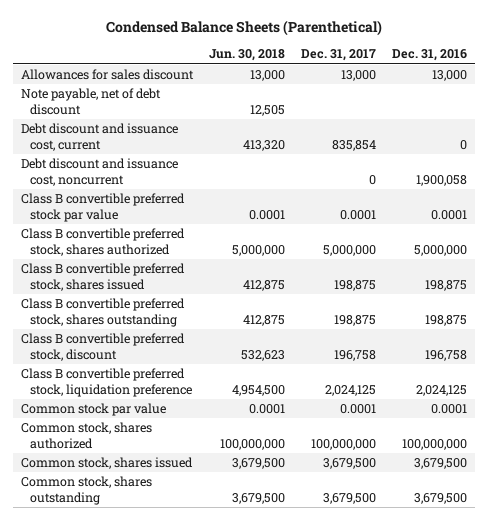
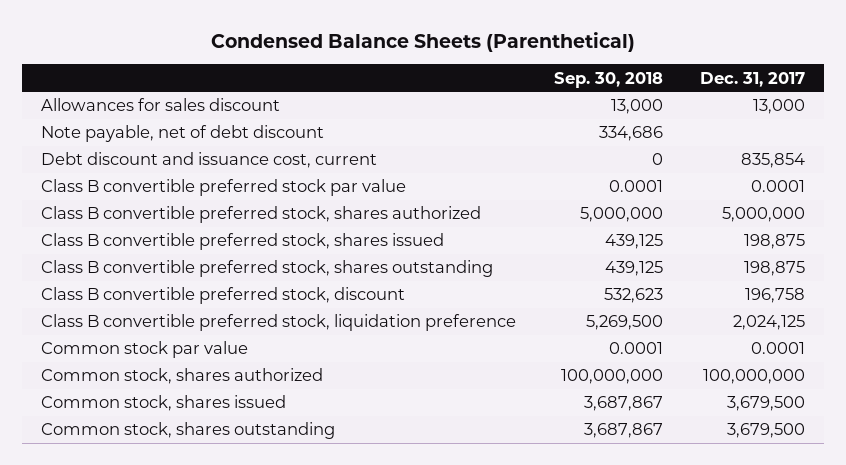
[208,49,285,62] Jun. 30, 2018 -> none
[392,49,468,62] Dec. 31, 2016 -> none
none -> [553,71,663,88] Sep. 30, 2018
[20,158,178,187] Debt discount and issuance cost, noncurrent -> none

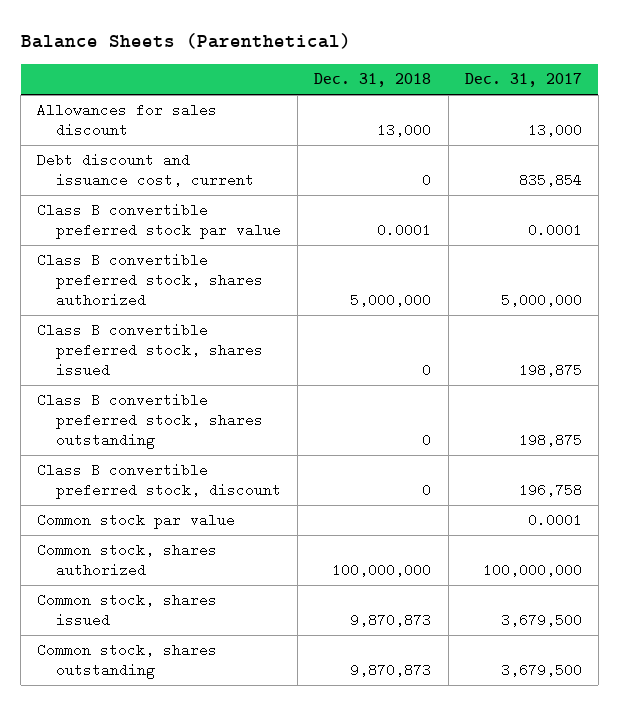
[211,31,636,52] Condensed Balance Sheets (Parenthetical) -> [20,32,351,49] Balance Sheets (Parenthetical)
[553,71,663,88] Sep. 30, 2018 -> none
none -> [314,73,432,88] Dec. 31, 2018
[40,125,324,143] Note payable, net of debt discount -> none
[40,314,516,332] Class B convertible preferred stock, liquidation preference -> none

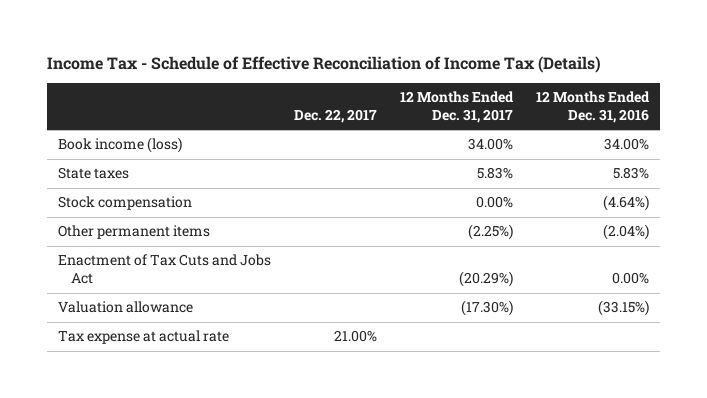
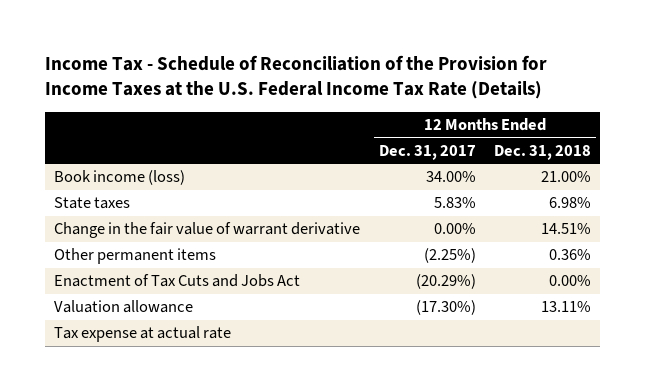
[46,55,601,73] Income Tax - Schedule of Effective Reconciliation of Income Tax (Details) -> [44,55,547,100] Income Tax - Schedule of Reconciliation of the Provision for Income Taxes at the U.S. Federal Income Tax Rate (Details)
[294,109,378,124] Dec. 22, 2017 -> none
[535,91,650,124] 12 Months Ended Dec. 31, 2016 -> none
none -> [494,144,592,160] Dec. 31, 2018
[58,196,193,211] Stock compensation -> none
none -> [53,222,360,239] Change in the fair value of warrant derivative

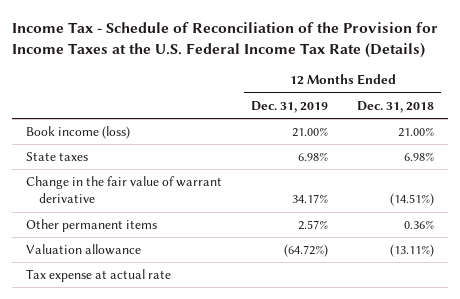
[378,144,476,160] Dec. 31, 2017 -> none
none -> [251,100,329,113] Dec. 31, 2019
[541,223,592,235] 14.51% -> [390,193,435,207] (14.51%)
[53,274,300,288] Enactment of Tax Cuts and Jobs Act -> none
[541,301,592,313] 13.11% -> [390,244,435,258] (13.11%)

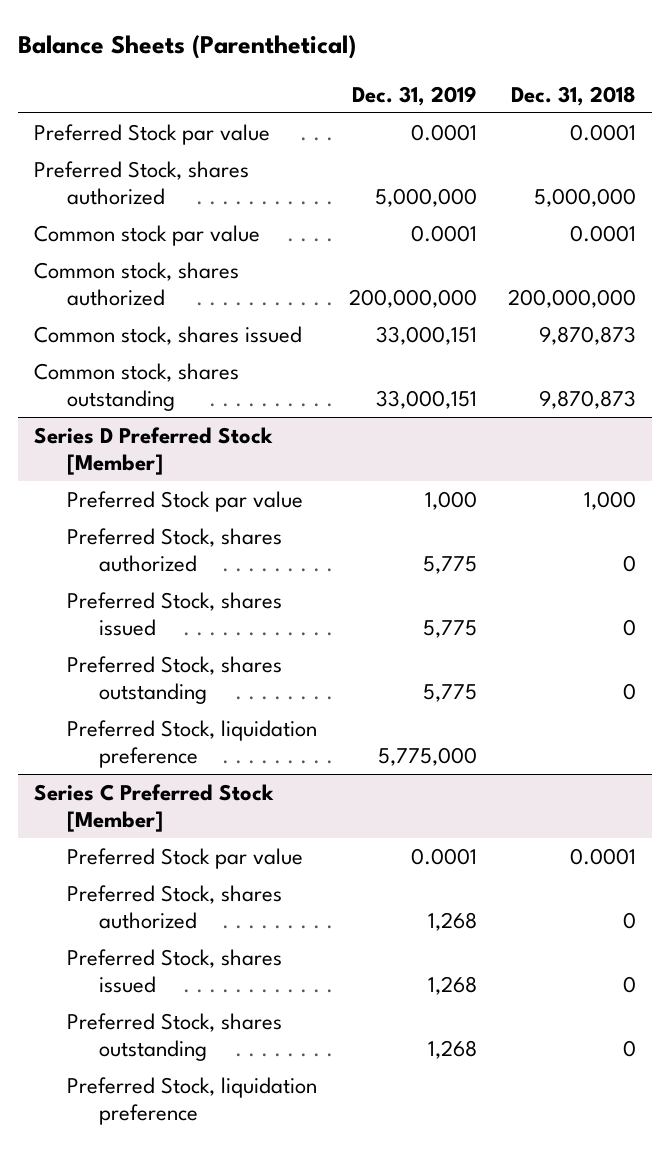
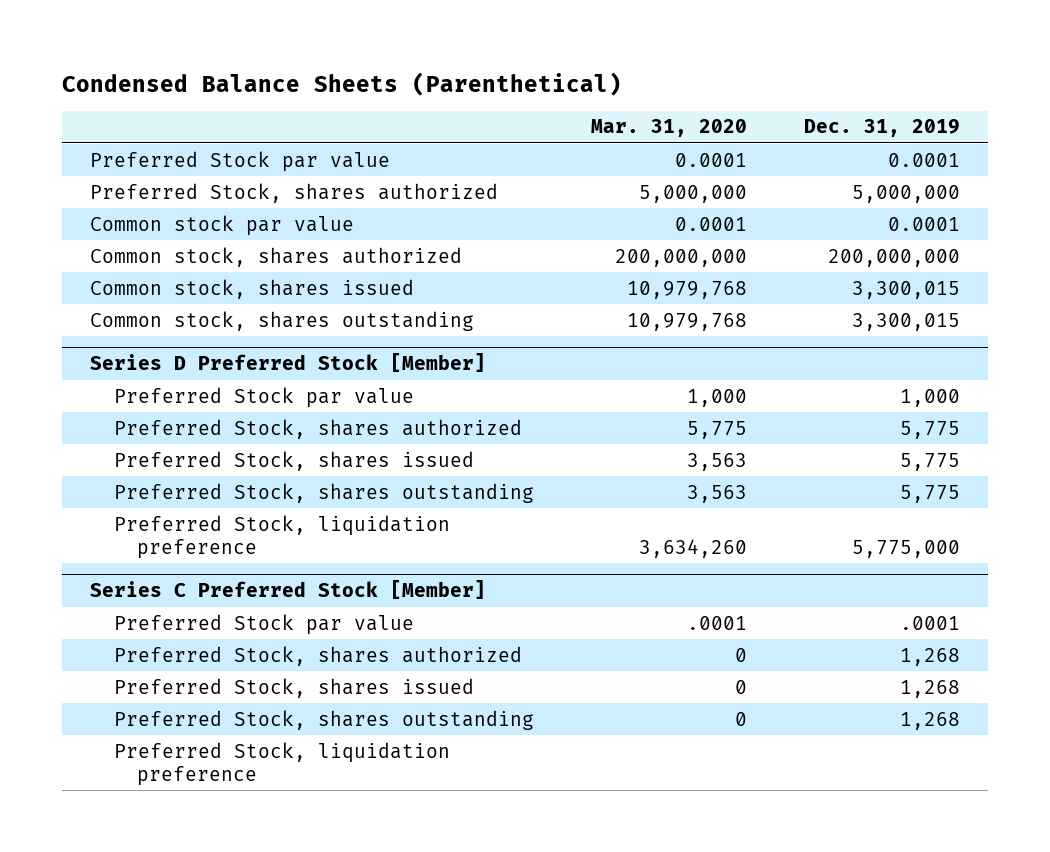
[18,35,357,60] Balance Sheets (Parenthetical) -> [61,71,622,96] Condensed Balance Sheets (Parenthetical)
[511,85,637,106] Dec. 31, 2018 -> none
none -> [590,119,747,138] Mar. 31, 2020
[375,326,477,346] 33,000,151 -> [851,280,960,299] 3,300,015
[375,389,477,409] 33,000,151 -> [851,312,960,331] 3,300,015
[410,848,477,866] 0.0001 -> [899,615,960,630] .0001

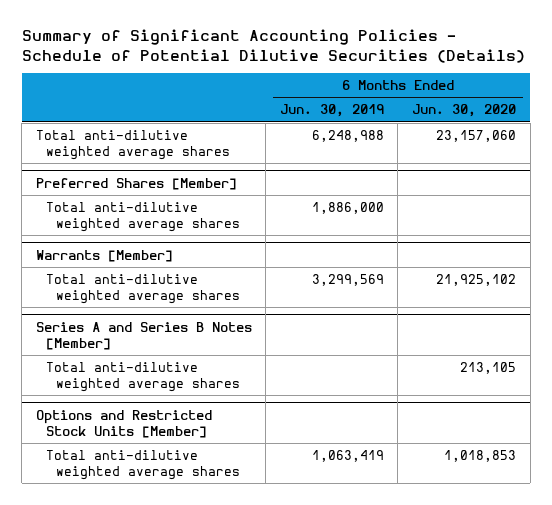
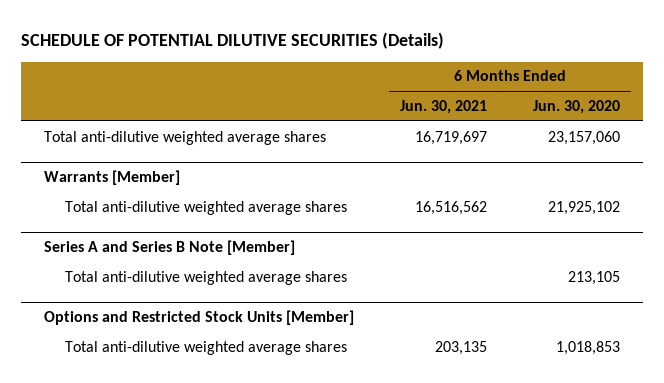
[21,29,525,63] Summary of Significant Accounting Policies - Schedule of Potential Dilutive Securities (Details) -> [21,31,445,49] SCHEDULE OF POTENTIAL DILUTIVE SECURITIES (Details)
[279,104,384,118] Jun. 30, 2019 -> none
none -> [400,100,488,115] Jun. 30, 2021
[35,177,237,190] Preferred Shares [Member] -> none
[45,201,241,232] Total anti-dilutive weighted average shares -> none
[35,321,252,350] Series A and Series B Notes [Member] -> [44,239,296,255] Series A and Series B Note [Member]

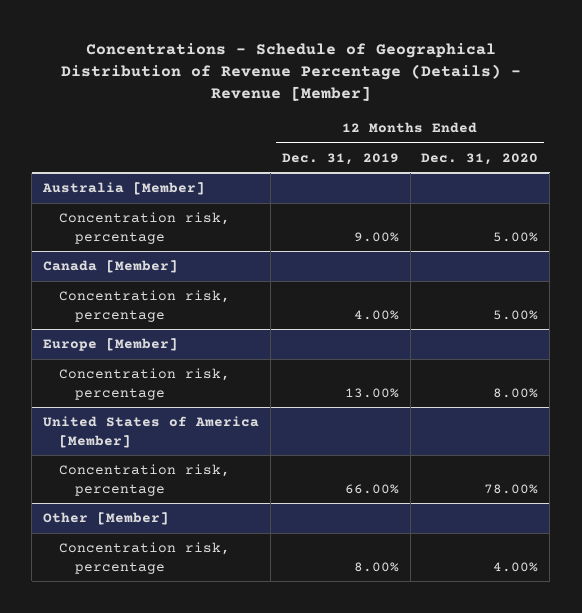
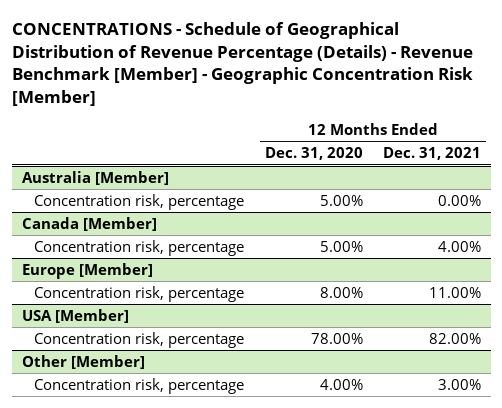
[60,42,521,102] Concentrations - Schedule of Geographical Distribution of Revenue Percentage (Details) - Revenue [Member] -> [11,21,473,107] CONCENTRATIONS - Schedule of Geographical Distribution of Revenue Percentage (Details) - Revenue Benchmark [Member] - Geographic Concentration Risk [Member]
[281,152,399,165] Dec. 31, 2019 -> none
none -> [382,147,481,161] Dec. 31, 2021
[43,416,260,448] United States of America [Member] -> [21,308,129,323] USA [Member]

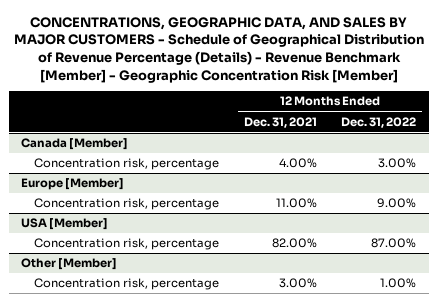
[11,21,473,107] CONCENTRATIONS - Schedule of Geographical Distribution of Revenue Percentage (Details) - Revenue Benchmark [Member] - Geographic Concentration Risk [Member] -> [13,16,424,83] CONCENTRATIONS, GEOGRAPHIC DATA, AND SALES BY MAJOR CUSTOMERS - Schedule of Geographical Distribution of Revenue Percentage (Details) - Revenue Benchmark [Member] - Geographic Concentration Risk [Member]
[264,147,363,161] Dec. 31, 2020 -> none
none -> [341,116,417,128] Dec. 31, 2022
[21,170,169,185] Australia [Member] -> none
[34,193,245,210] Concentration risk, percentage -> none

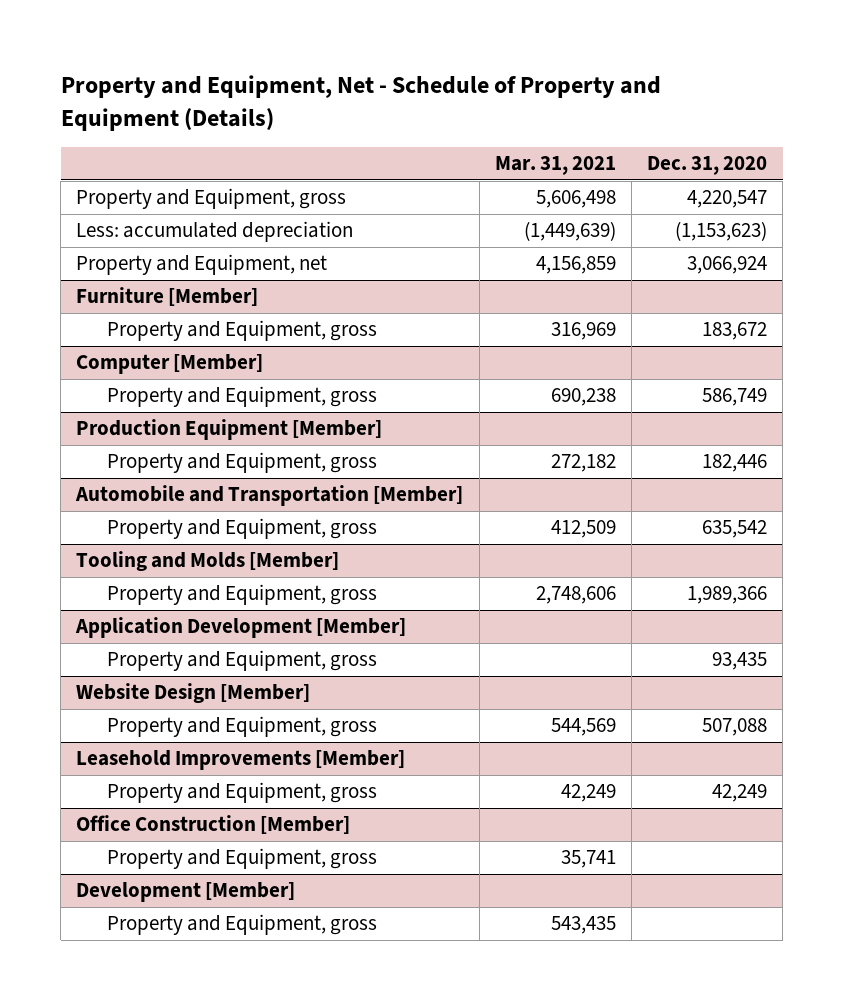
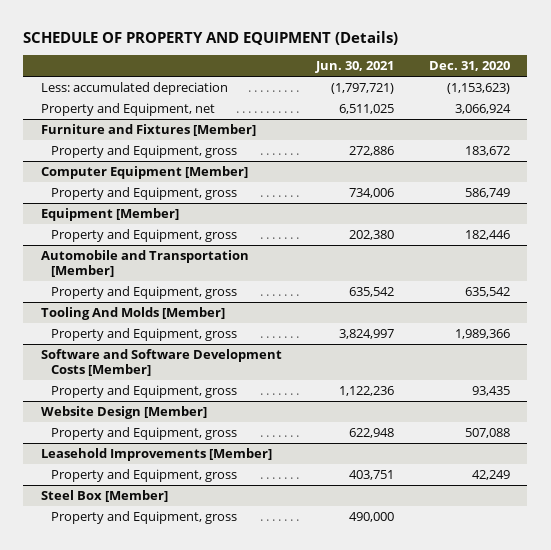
[60,75,661,131] Property and Equipment, Net - Schedule of Property and Equipment (Details) -> [23,30,399,45] SCHEDULE OF PROPERTY AND EQUIPMENT (Details)
[494,156,616,176] Mar. 31, 2021 -> none
none -> [315,61,395,74] Jun. 30, 2021
[76,188,347,210] Property and Equipment, gross -> none
[76,287,259,307] Furniture [Member] -> [40,123,256,136] Furniture and Fixtures [Member]
[76,354,264,375] Computer [Member] -> [40,165,248,179] Computer Equipment [Member]
[76,419,383,441] Production Equipment [Member] -> [40,207,179,221] Equipment [Member]
[76,551,340,572] Tooling and Molds [Member] -> [40,306,225,320] Tooling And Molds [Member]
[75,617,407,639] Application Development [Member] -> [40,348,282,376] Software and Software Development Costs [Member]
[76,815,351,835] Office Construction [Member] -> none
[107,848,378,870] Property and Equipment, gross -> none
[76,882,296,903] Development [Member] -> none
none -> [40,489,168,502] Steel Box [Member]

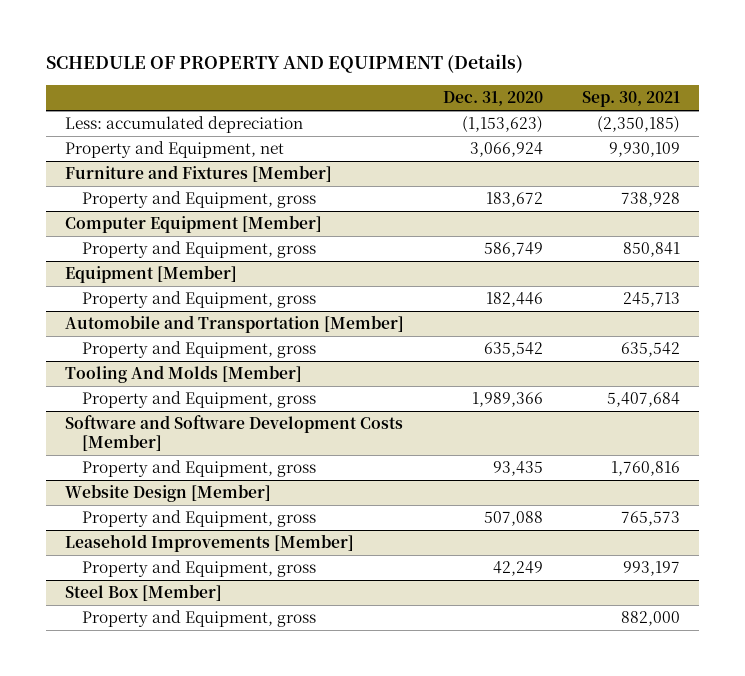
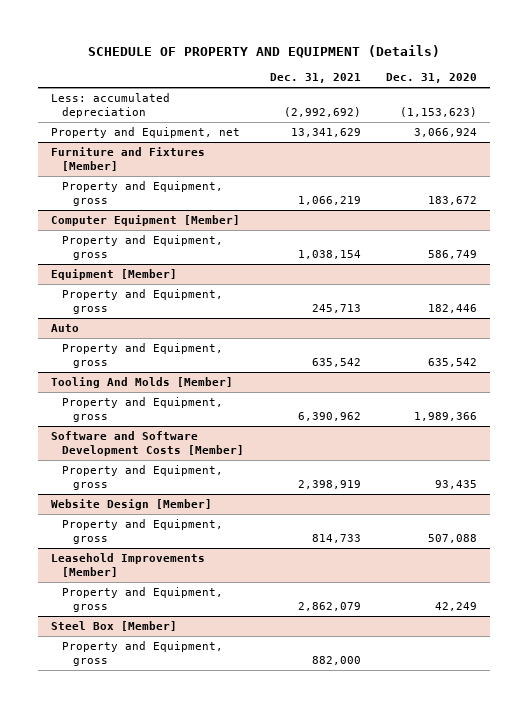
[581,91,680,108] Sep. 30, 2021 -> none
none -> [269,73,361,84] Dec. 31, 2021
[64,315,404,334] Automobile and Transportation [Member] -> [51,324,80,333] Auto

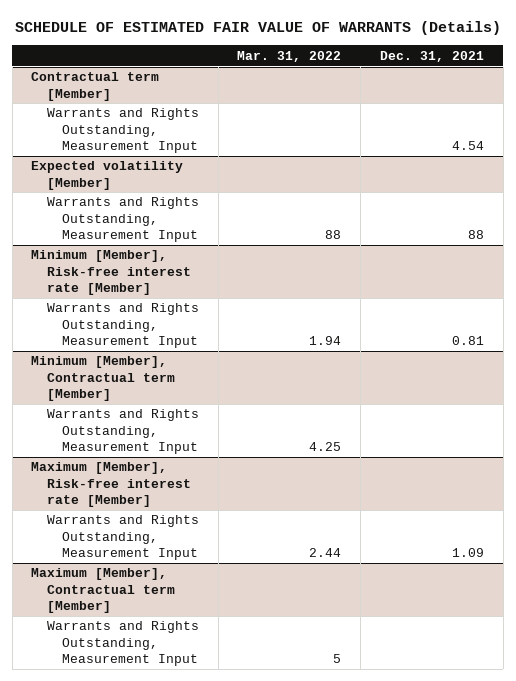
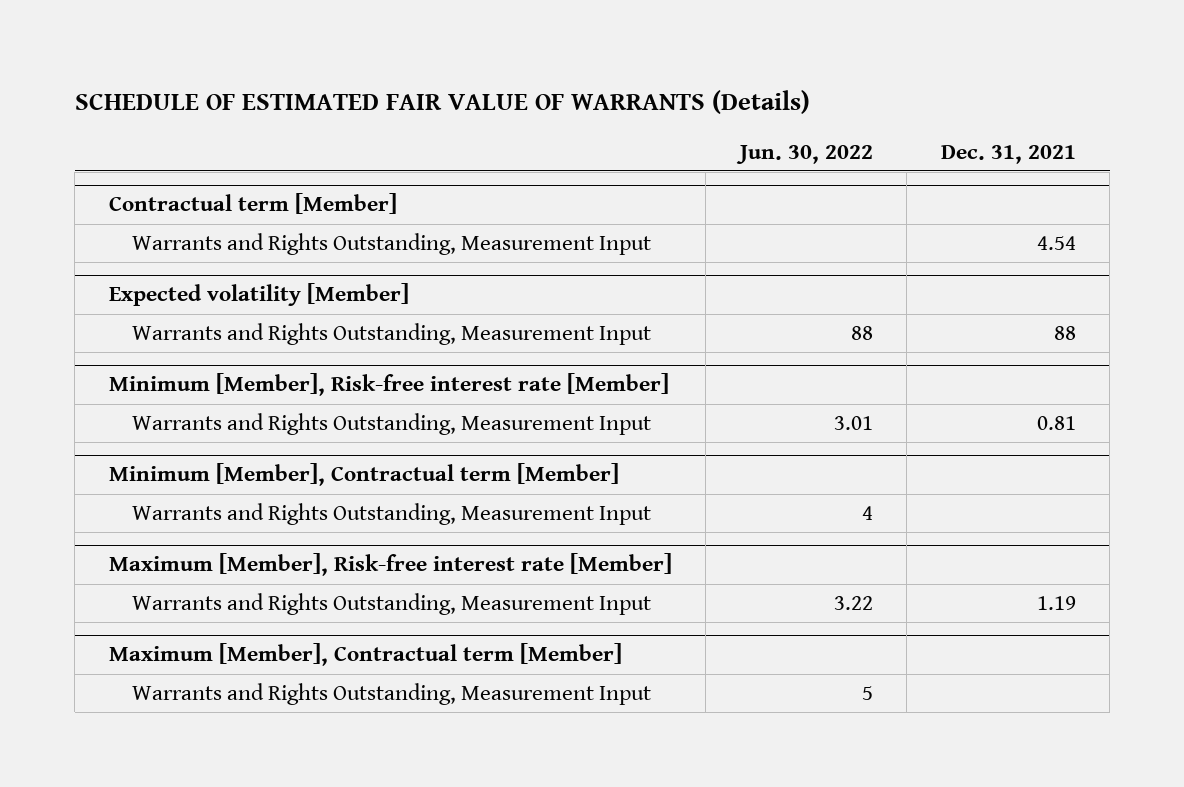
[237,50,342,62] Mar. 31, 2022 -> none
none -> [735,144,873,164] Jun. 30, 2022
[452,547,485,557] 1.09 -> [1036,596,1076,611] 1.19

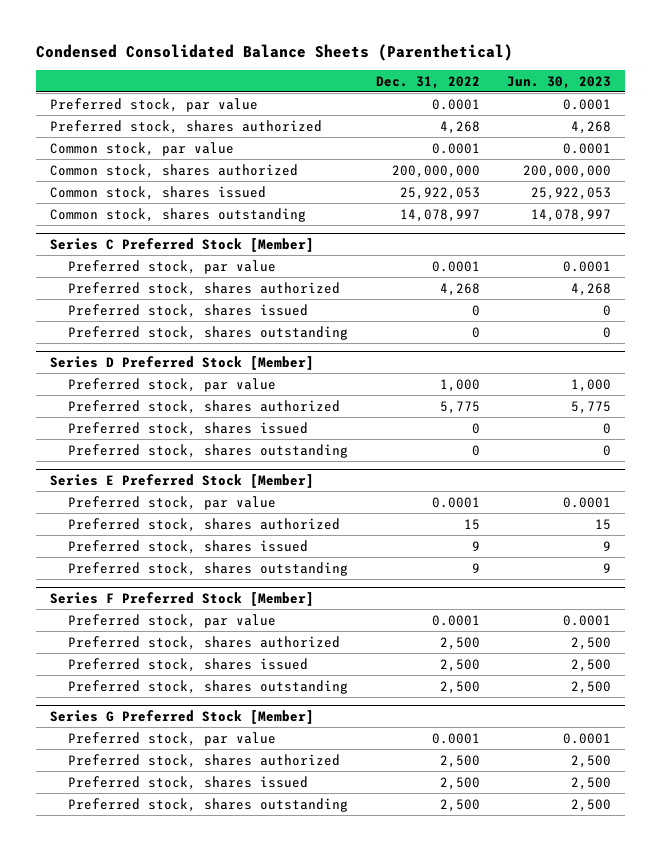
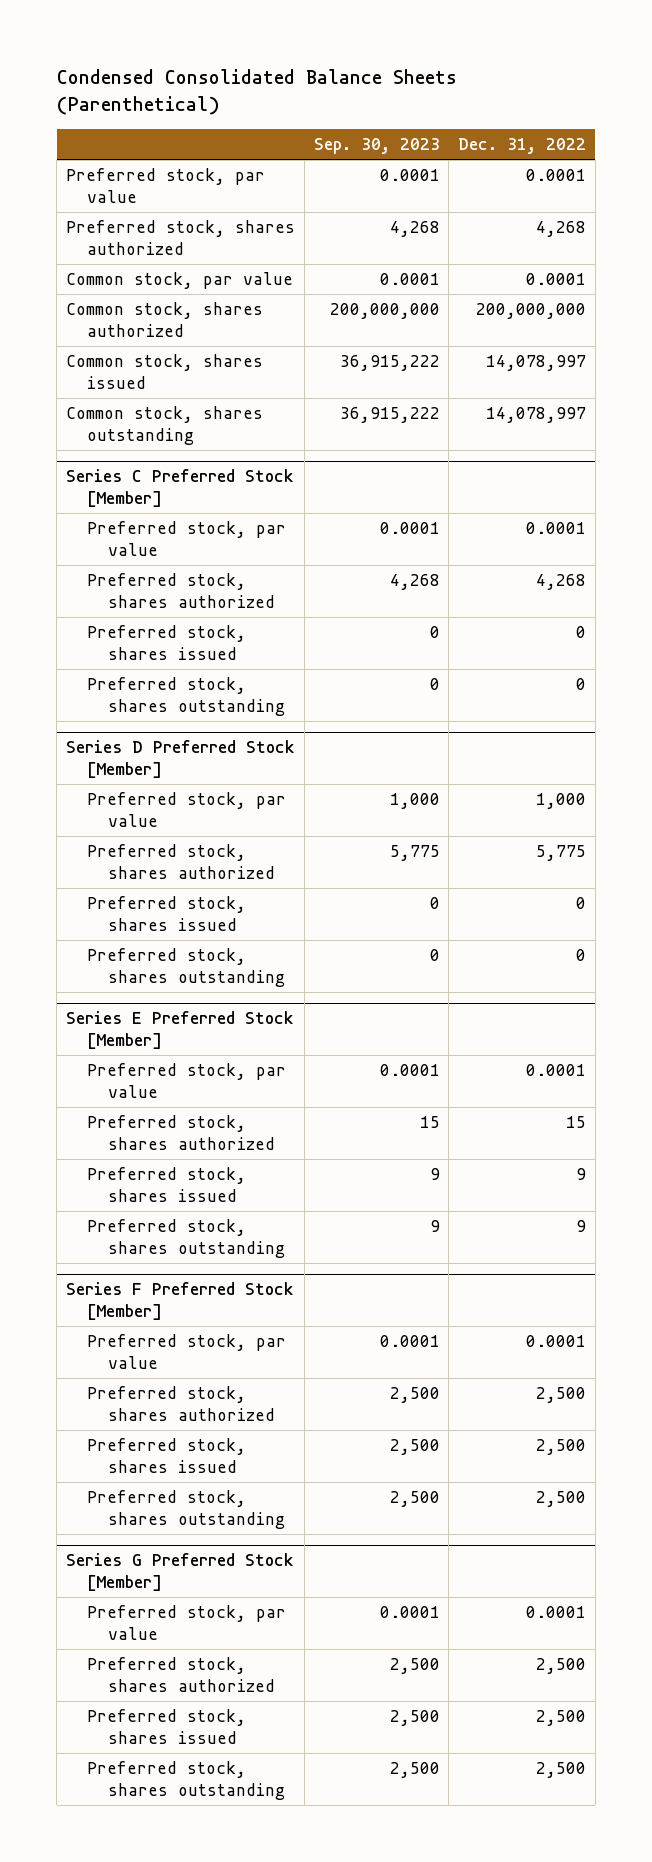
[507,75,612,89] Jun. 30, 2023 -> none
none -> [313,138,440,155] Sep. 30, 2023
[399,186,480,200] 25,922,053 -> [485,355,586,372] 14,078,997

